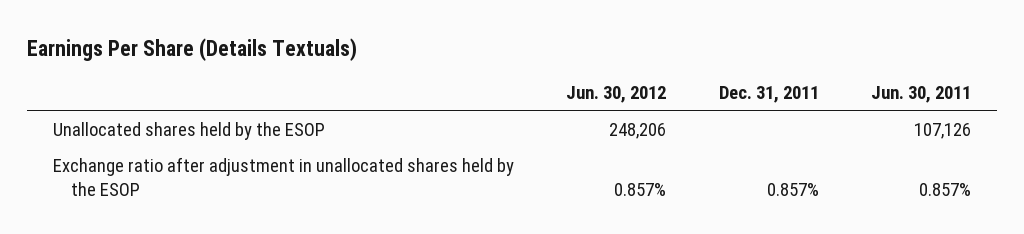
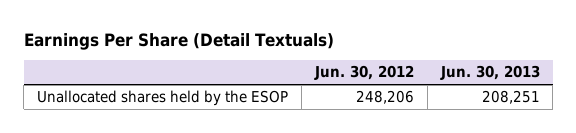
[27,38,358,62] Earnings Per Share (Details Textuals) -> [23,32,334,50] Earnings Per Share (Detail Textuals)
[718,86,819,104] Dec. 31, 2011 -> none
[870,86,971,104] Jun. 30, 2011 -> none
none -> [439,65,540,81] Jun. 30, 2013
[53,157,515,197] Exchange ratio after adjustment in unallocated shares held by the ESOP -> none

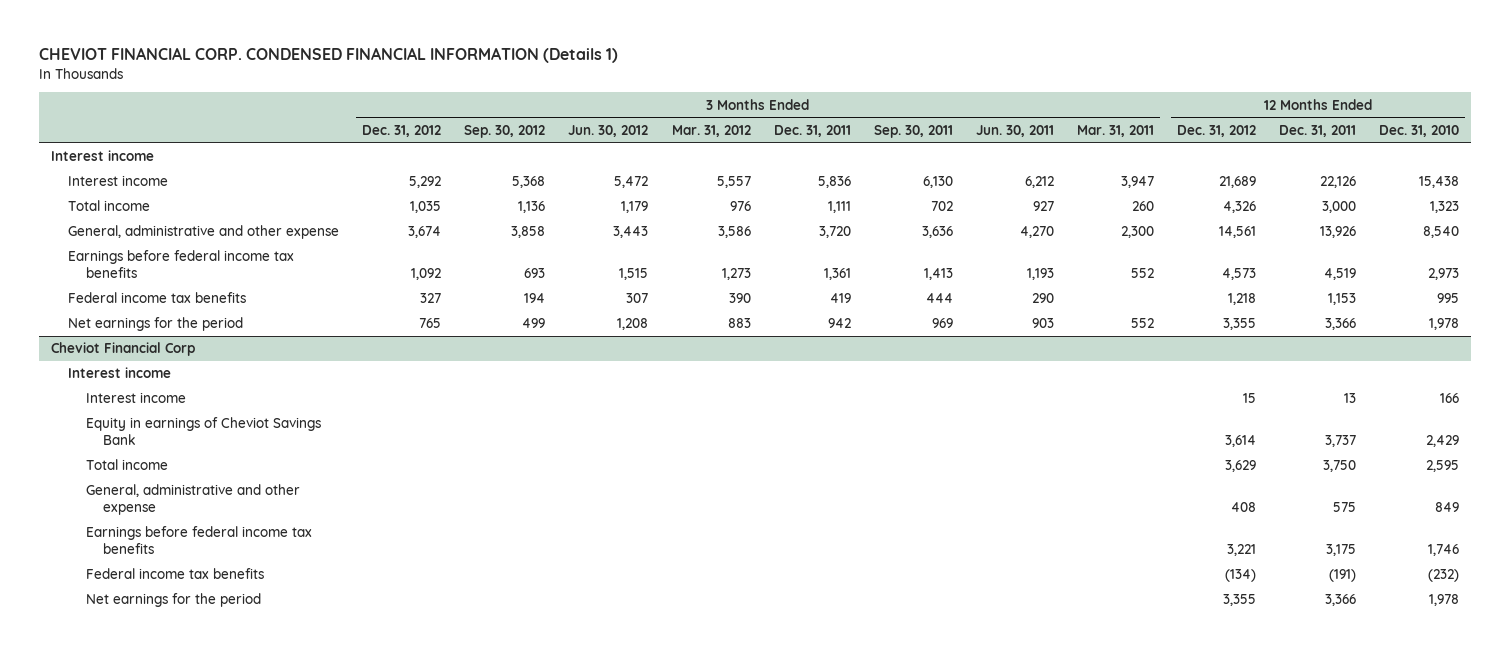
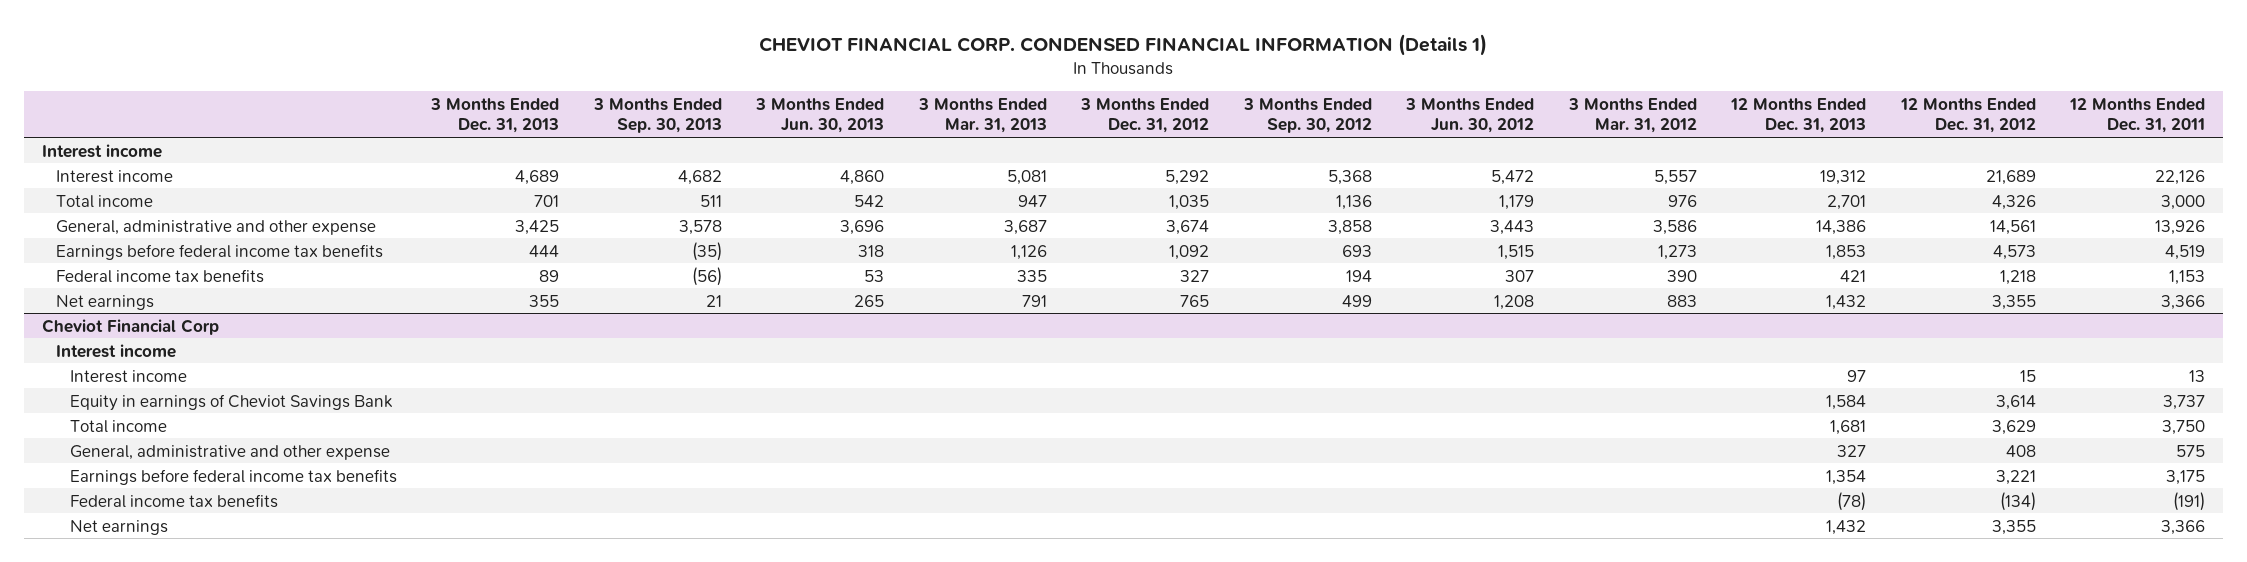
[773,125,851,138] Dec. 31, 2011 -> none
[873,125,953,139] Sep. 30, 2011 -> none
[975,125,1054,138] Jun. 30, 2011 -> none
[1076,125,1154,138] Mar. 31, 2011 -> none
[1379,125,1460,138] Dec. 31, 2010 -> none
none -> [430,97,560,134] 3 Months Ended Dec. 31, 2013
none -> [592,97,722,134] 3 Months Ended Sep. 30, 2013
none -> [755,97,885,134] 3 Months Ended Jun. 30, 2013
none -> [917,97,1047,134] 3 Months Ended Mar. 31, 2013
none -> [1730,97,1867,134] 12 Months Ended Dec. 31, 2013
[68,317,244,332] Net earnings for the period -> [55,294,154,310] Net earnings
[85,593,261,608] Net earnings for the period -> [69,519,168,535] Net earnings

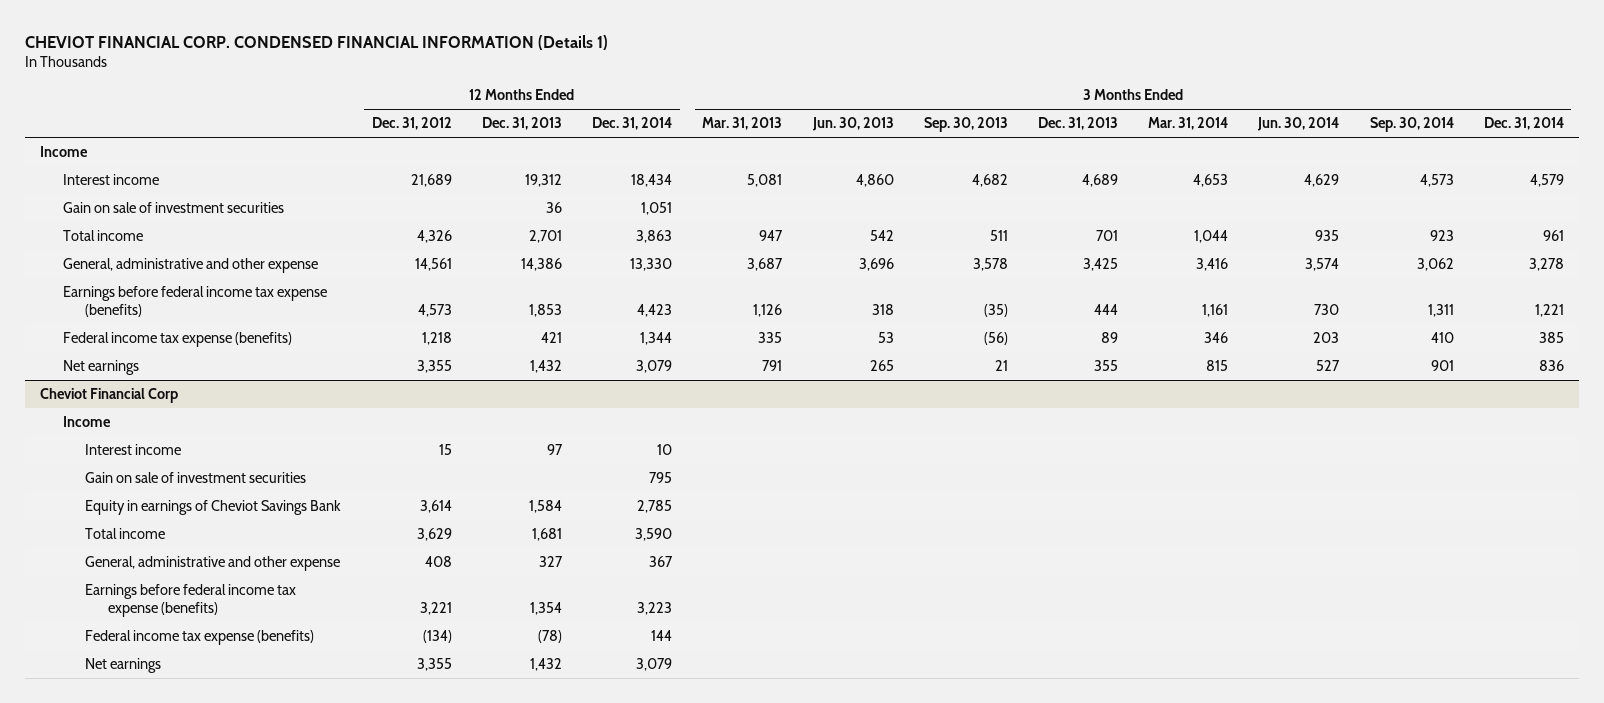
[1080,97,1210,134] 3 Months Ended Dec. 31, 2012 -> none
[1242,97,1372,134] 3 Months Ended Sep. 30, 2012 -> none
[1405,97,1535,134] 3 Months Ended Jun. 30, 2012 -> none
[1567,97,1697,134] 3 Months Ended Mar. 31, 2012 -> none
[2069,97,2206,134] 12 Months Ended Dec. 31, 2011 -> none
none -> [592,117,673,131] Dec. 31, 2014
none -> [1148,117,1229,131] Mar. 31, 2014
none -> [1257,117,1340,132] Jun. 30, 2014
none -> [1369,117,1454,133] Sep. 30, 2014
none -> [1483,117,1564,131] Dec. 31, 2014
[41,143,162,158] Interest income -> [40,145,89,157] Income
none -> [62,201,284,213] Gain on sale of investment securities
[55,243,383,260] Earnings before federal income tax benefits -> [62,285,327,318] Earnings before federal income tax expense (benefits)
[55,268,264,283] Federal income tax benefits -> [62,331,292,347] Federal income tax expense (benefits)
[55,343,176,358] Interest income -> [62,415,111,427] Income
none -> [85,471,307,483] Gain on sale of investment securities
[69,468,397,485] Earnings before federal income tax benefits -> [85,583,297,618] Earnings before federal income tax expense (benefits)
[69,493,278,508] Federal income tax benefits -> [85,629,315,645] Federal income tax expense (benefits)

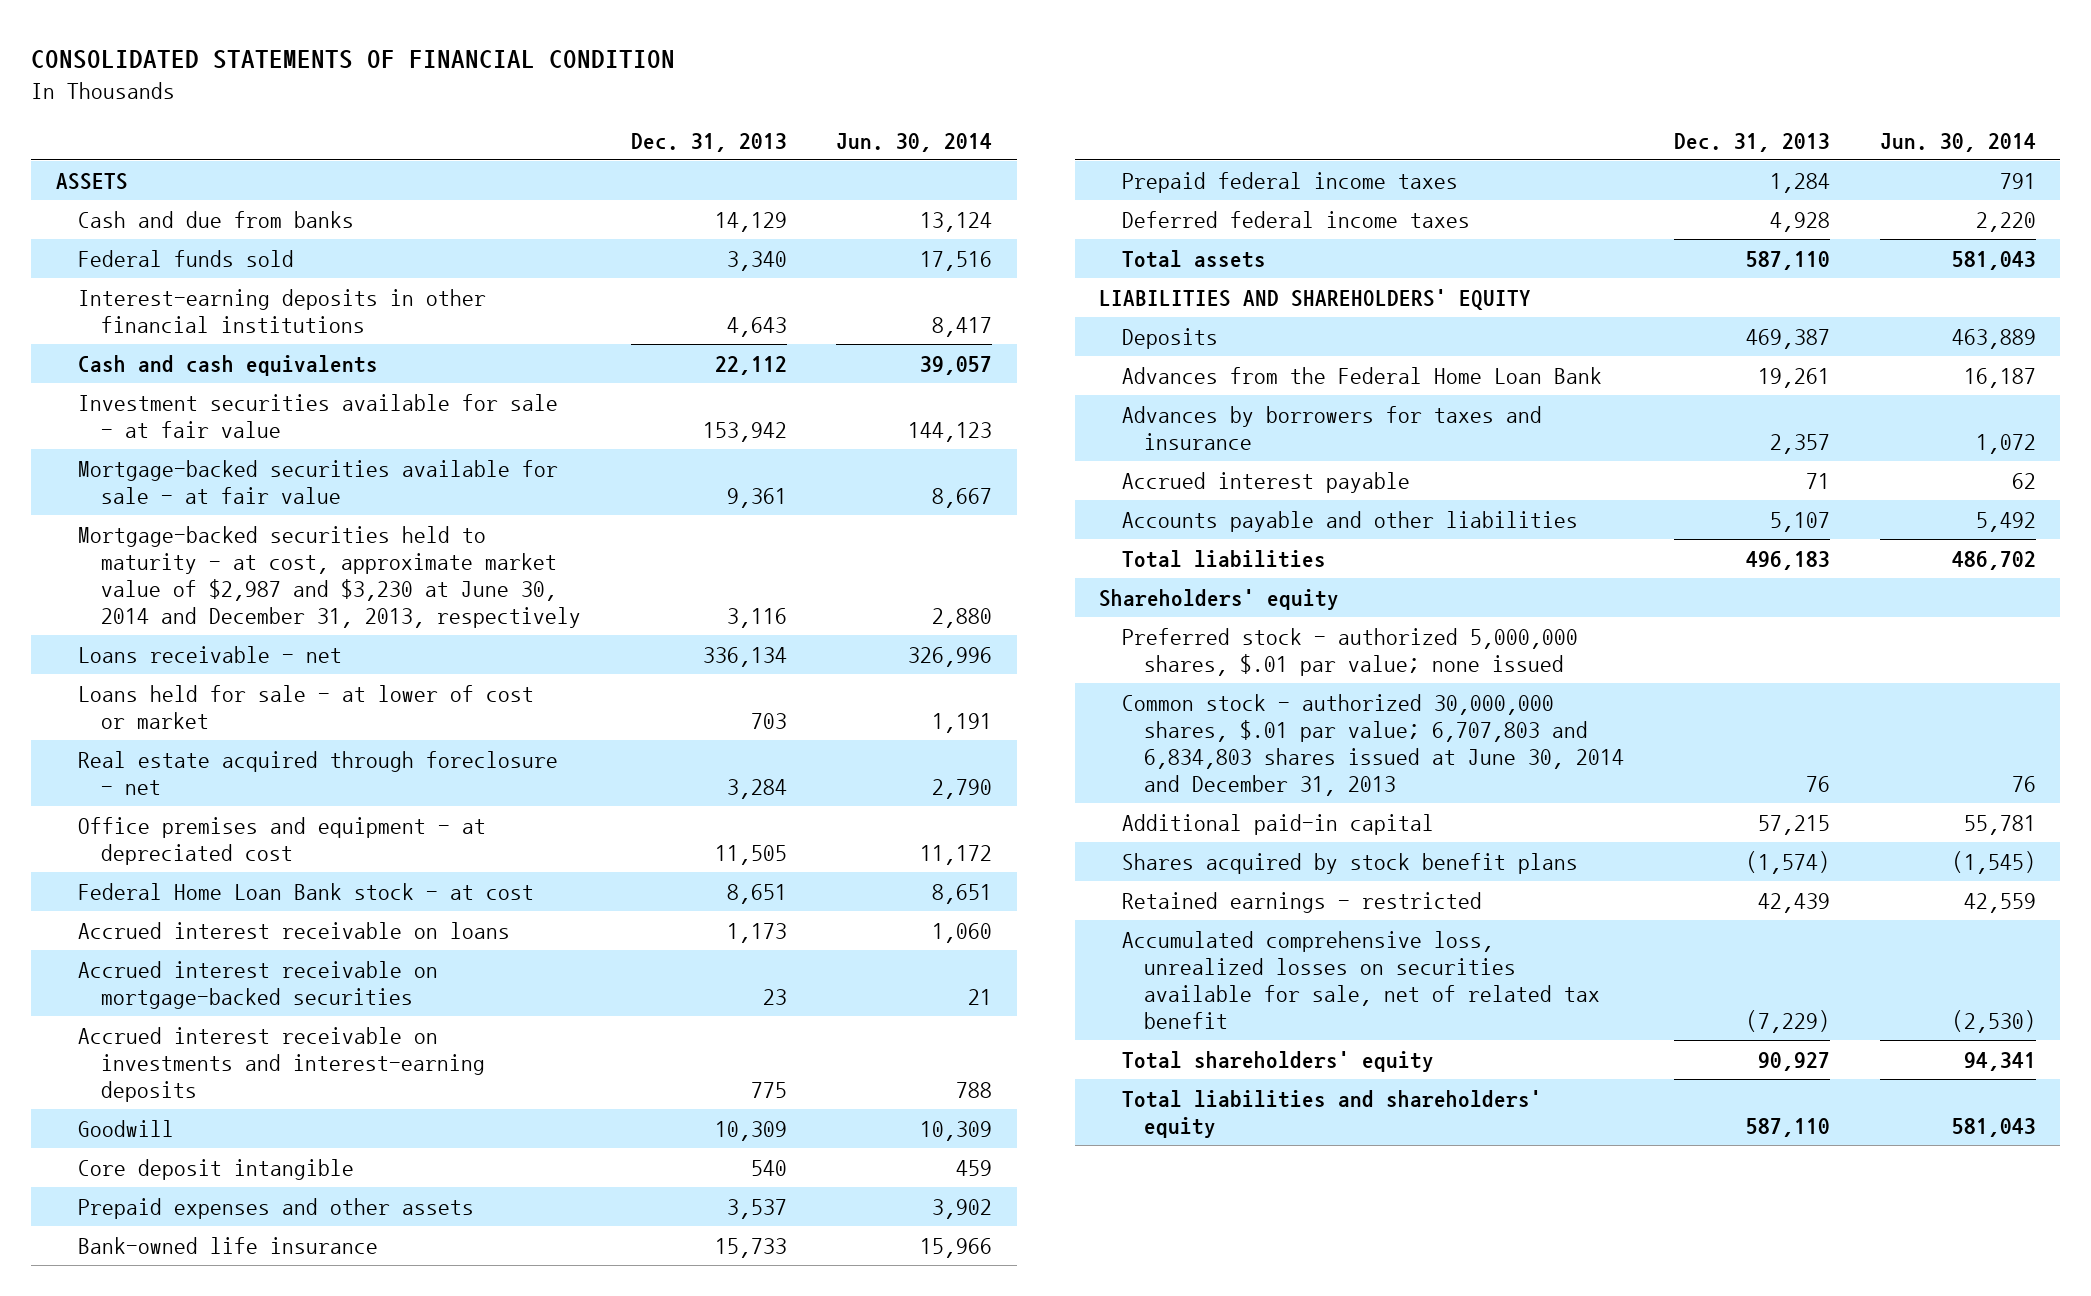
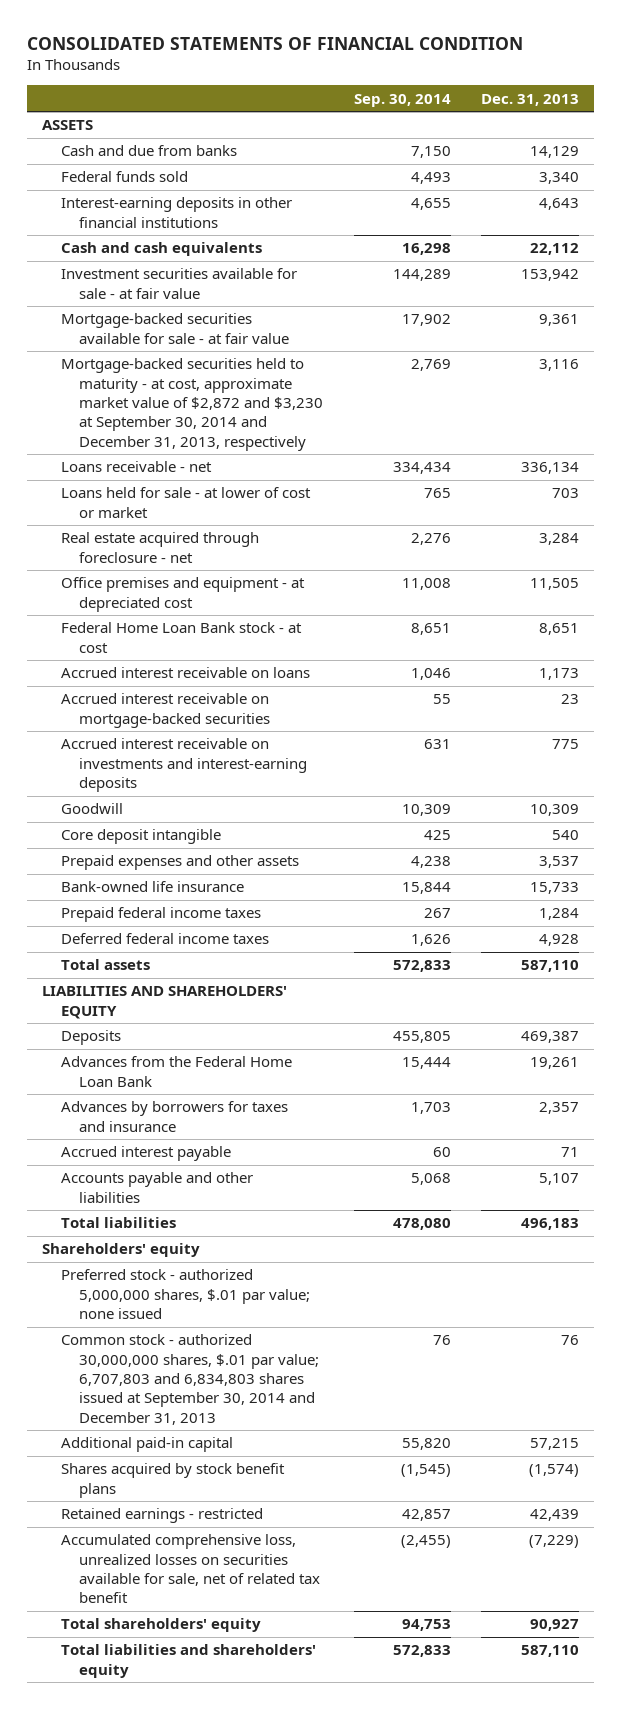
[836,132,993,152] Jun. 30, 2014 -> none
none -> [353,93,451,107] Sep. 30, 2014
[78,525,581,629] Mortgage-backed securities held to maturity - at cost, approximate market value of $2,987 and $3,230 at June 30, 2014 and December 31, 2013, respectively -> [60,358,324,451] Mortgage-backed securities held to maturity - at cost, approximate market value of $2,872 and $3,230 at September 30, 2014 and December 31, 2013, respectively
[1121,693,1625,797] Common stock - authorized 30,000,000 shares, $.01 par value; 6,707,803 and 6,834,803 shares issued at June 30, 2014 and December 31, 2013 -> [60,1334,320,1425] Common stock - authorized 30,000,000 shares, $.01 par value; 6,707,803 and 6,834,803 shares issued at September 30, 2014 and December 31, 2013

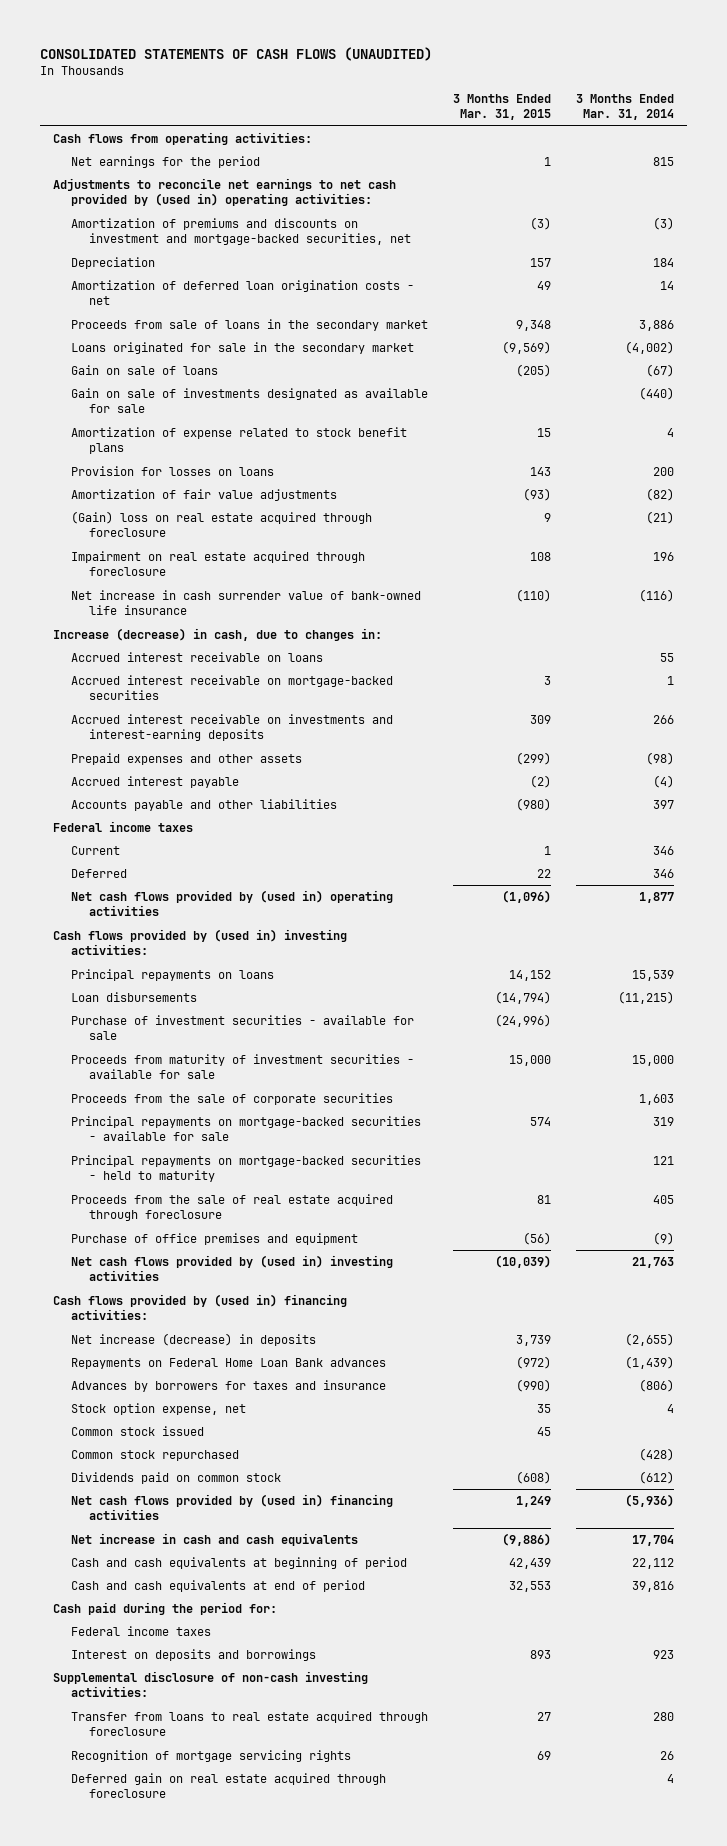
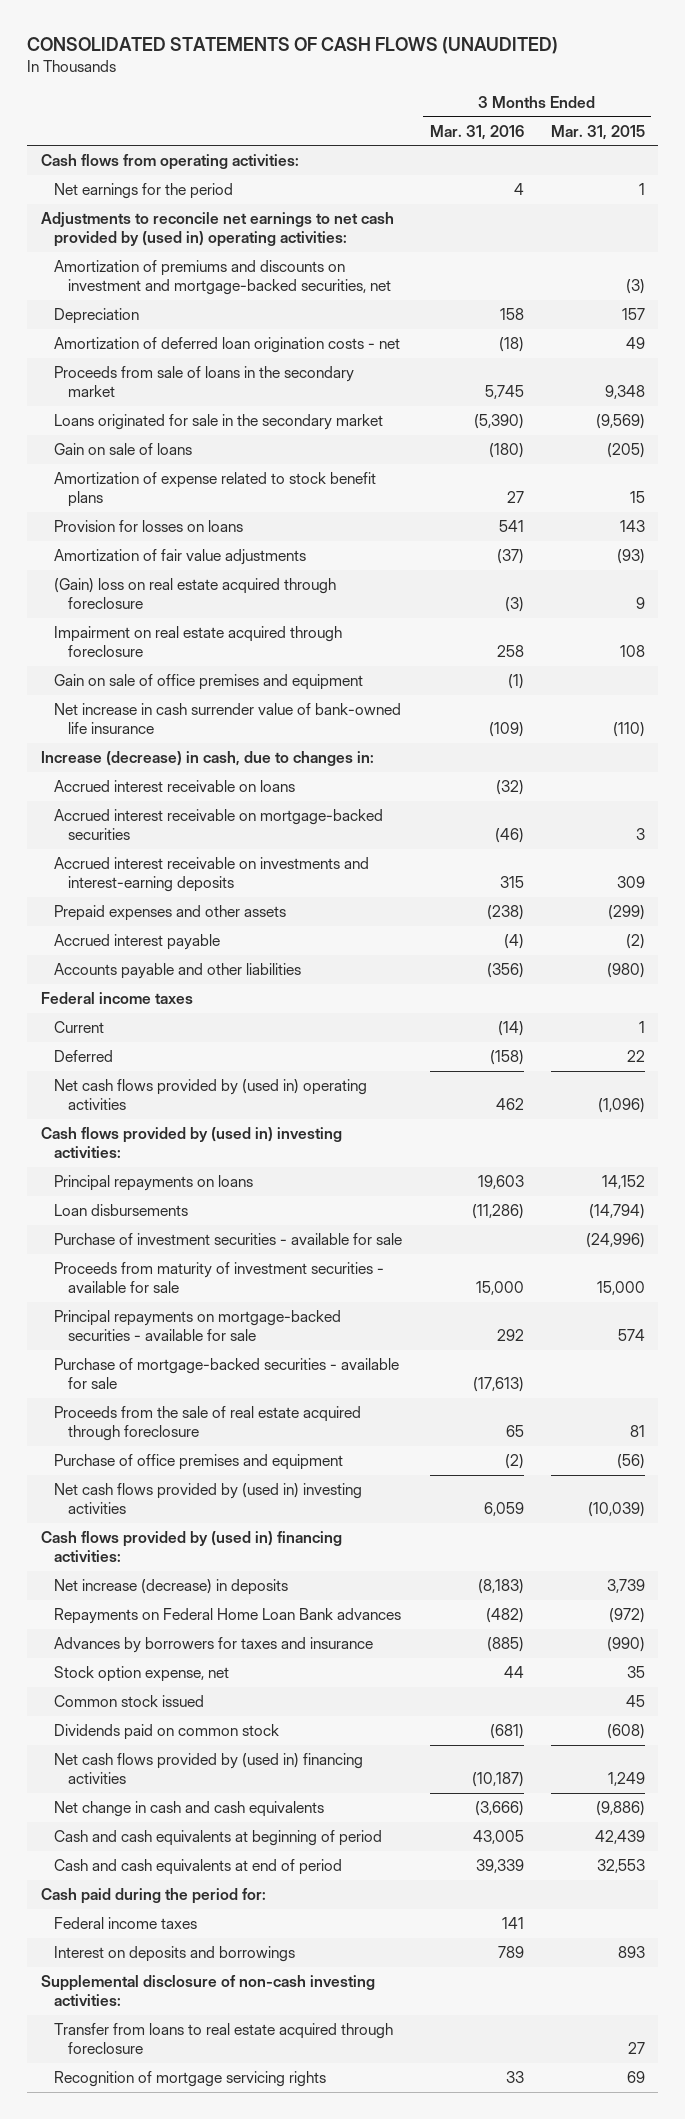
[576,93,675,121] 3 Months Ended Mar. 31, 2014 -> none
none -> [429,124,524,140] Mar. 31, 2016
[70,388,428,414] Gain on sale of investments designated as available for sale -> none
none -> [54,674,364,691] Gain on sale of office premises and equipment
[70,1093,393,1106] Proceeds from the sale of corporate securities -> none
[70,1155,421,1183] Principal repayments on mortgage-backed securities - held to maturity -> none
none -> [54,1358,400,1390] Purchase of mortgage-backed securities - available for sale
[70,1450,239,1462] Common stock repurchased -> none
[70,1533,358,1547] Net increase in cash and cash equivalents -> [54,1801,325,1818] Net change in cash and cash equivalents
[70,1773,386,1799] Deferred gain on real estate acquired through foreclosure -> none

